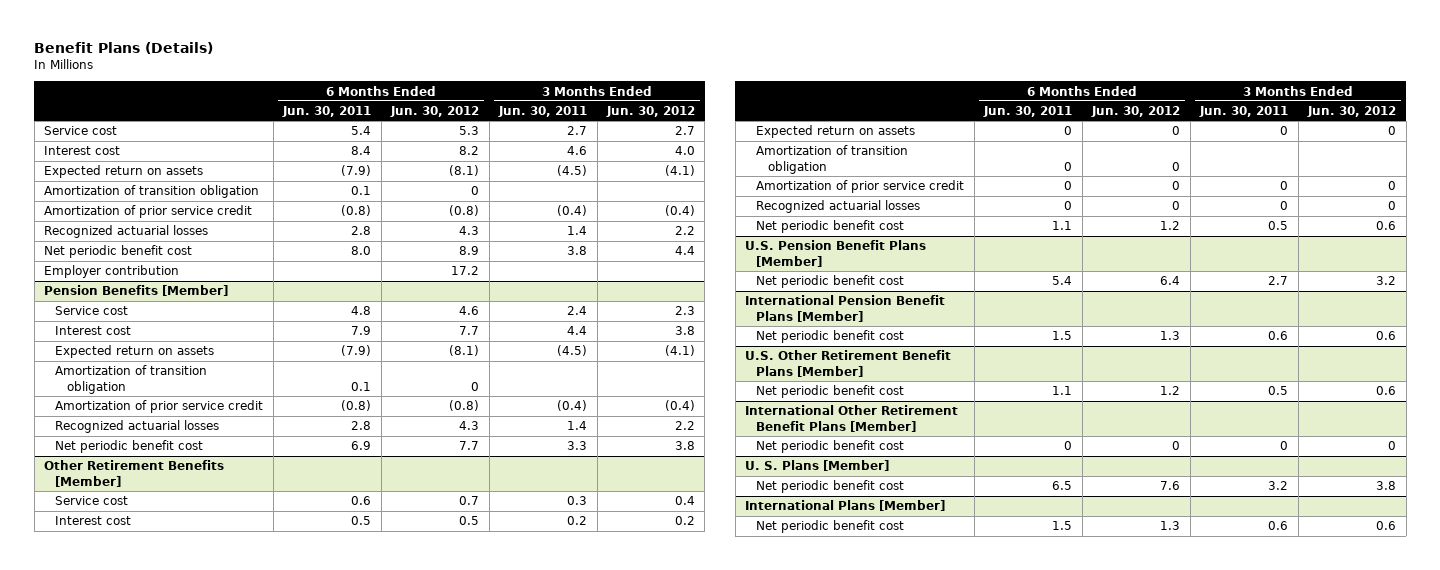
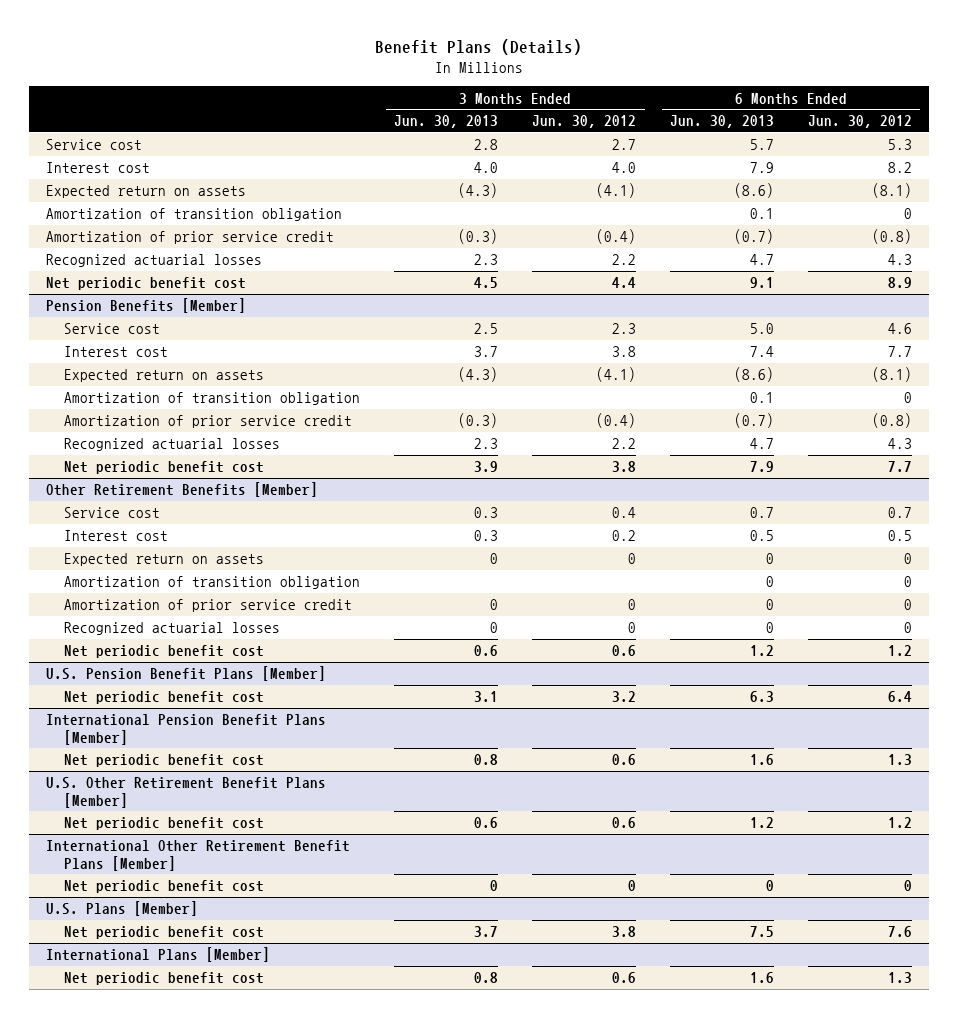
[282,106,372,118] Jun. 30, 2011 -> none
[498,106,588,118] Jun. 30, 2011 -> none
none -> [394,115,499,129] Jun. 30, 2013
none -> [670,115,775,129] Jun. 30, 2013
[43,265,179,279] Employer contribution -> none
[745,460,890,472] U. S. Plans [Member] -> [45,901,198,917] U.S. Plans [Member]

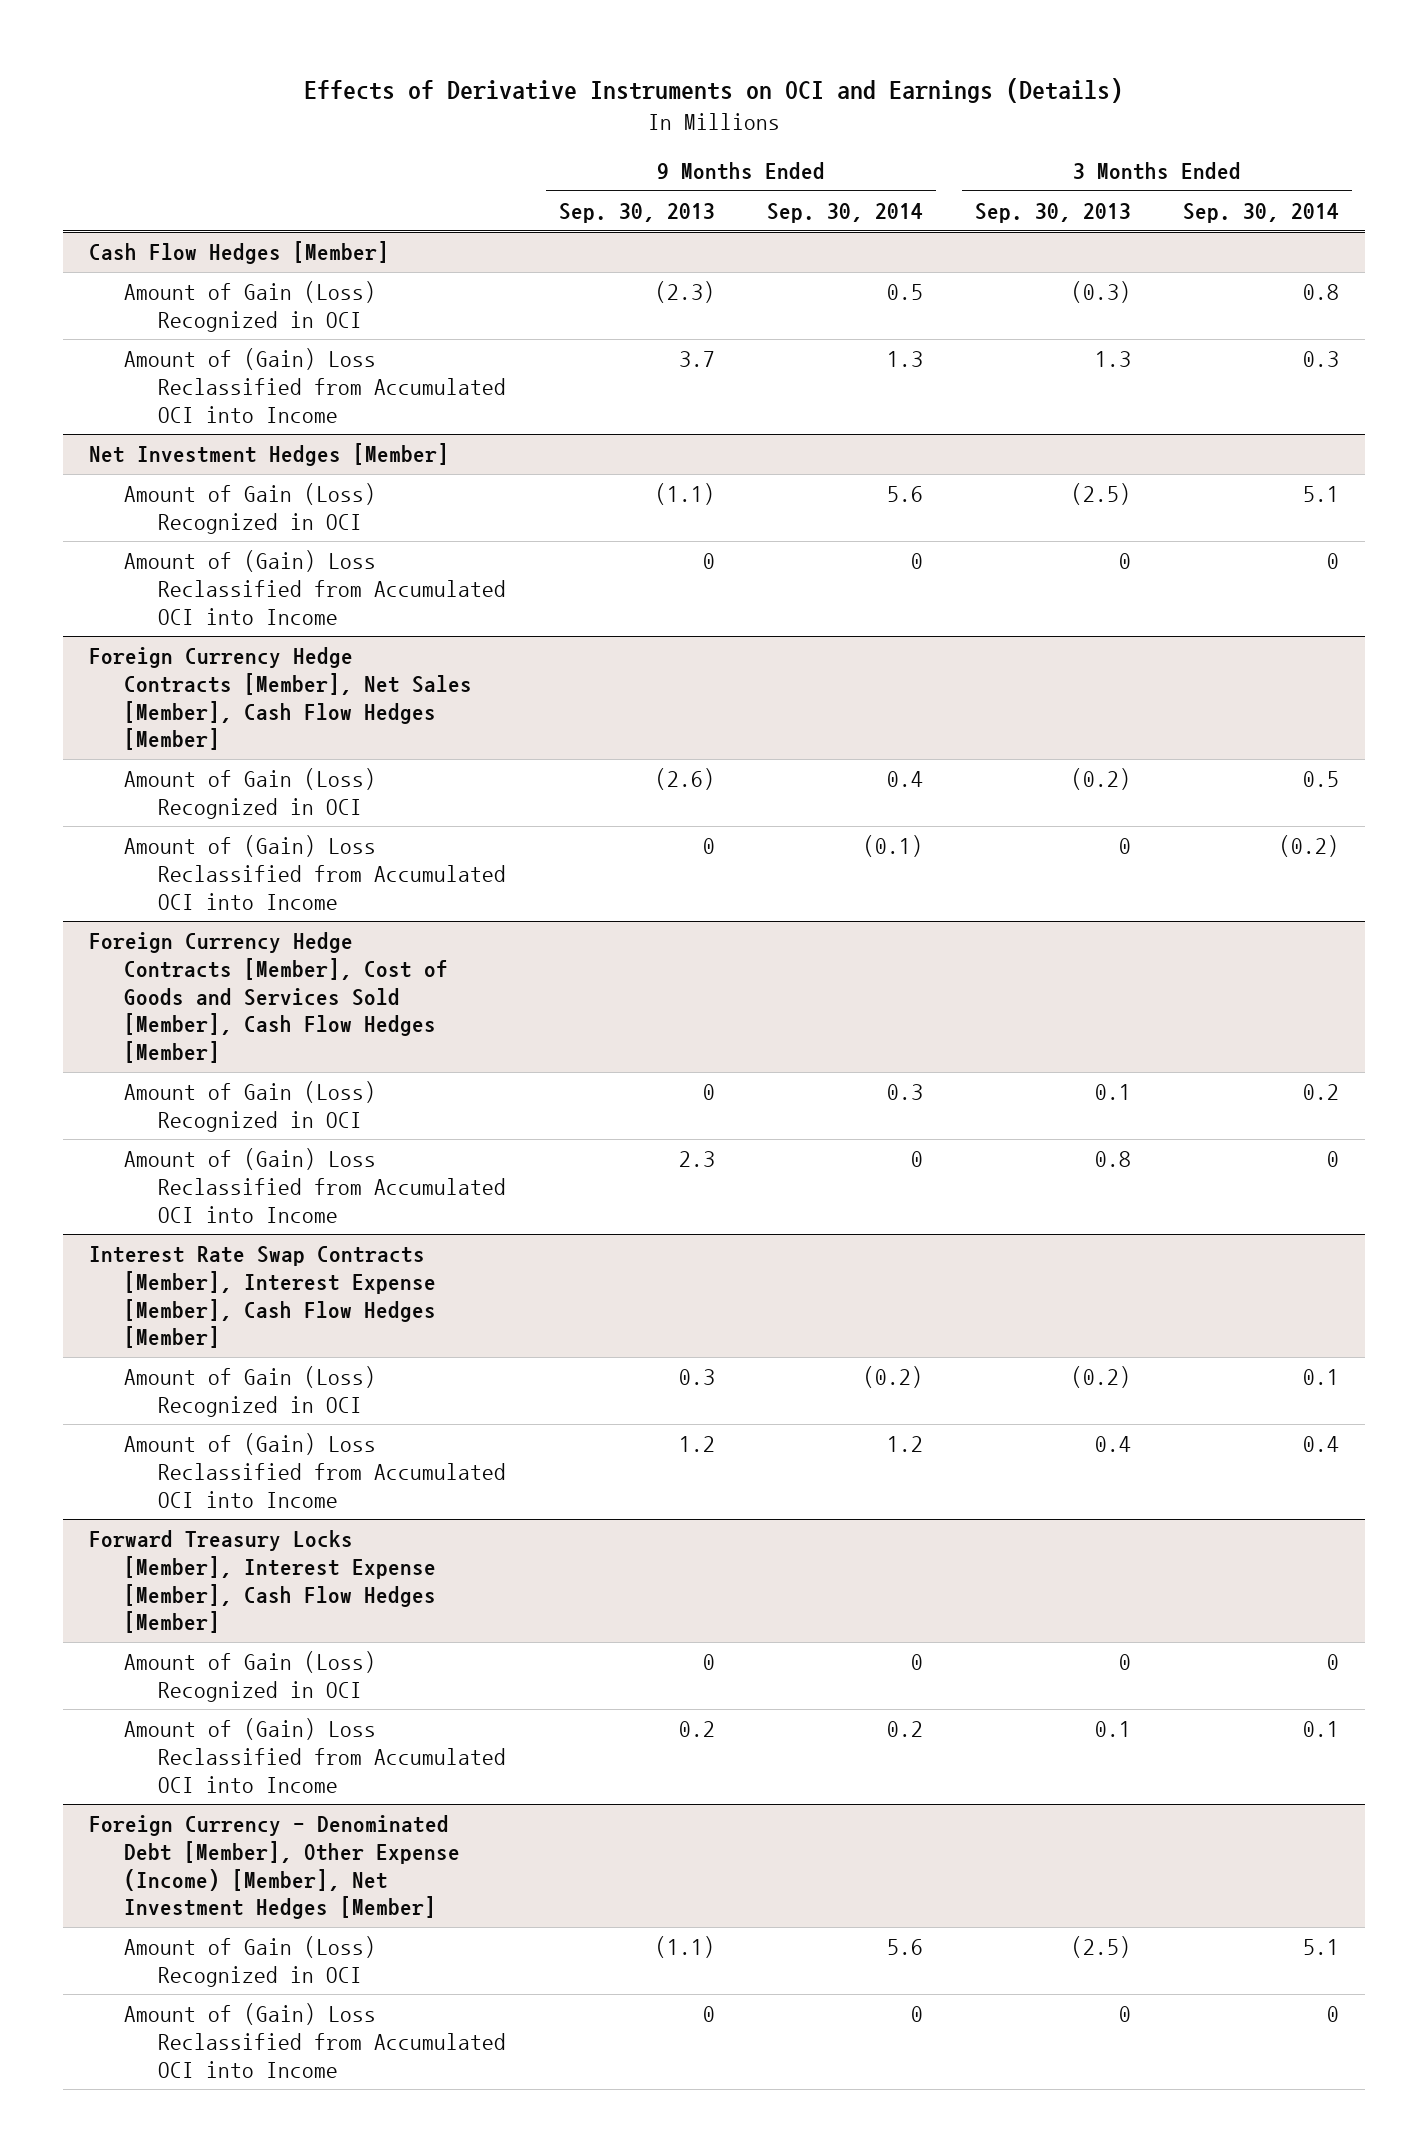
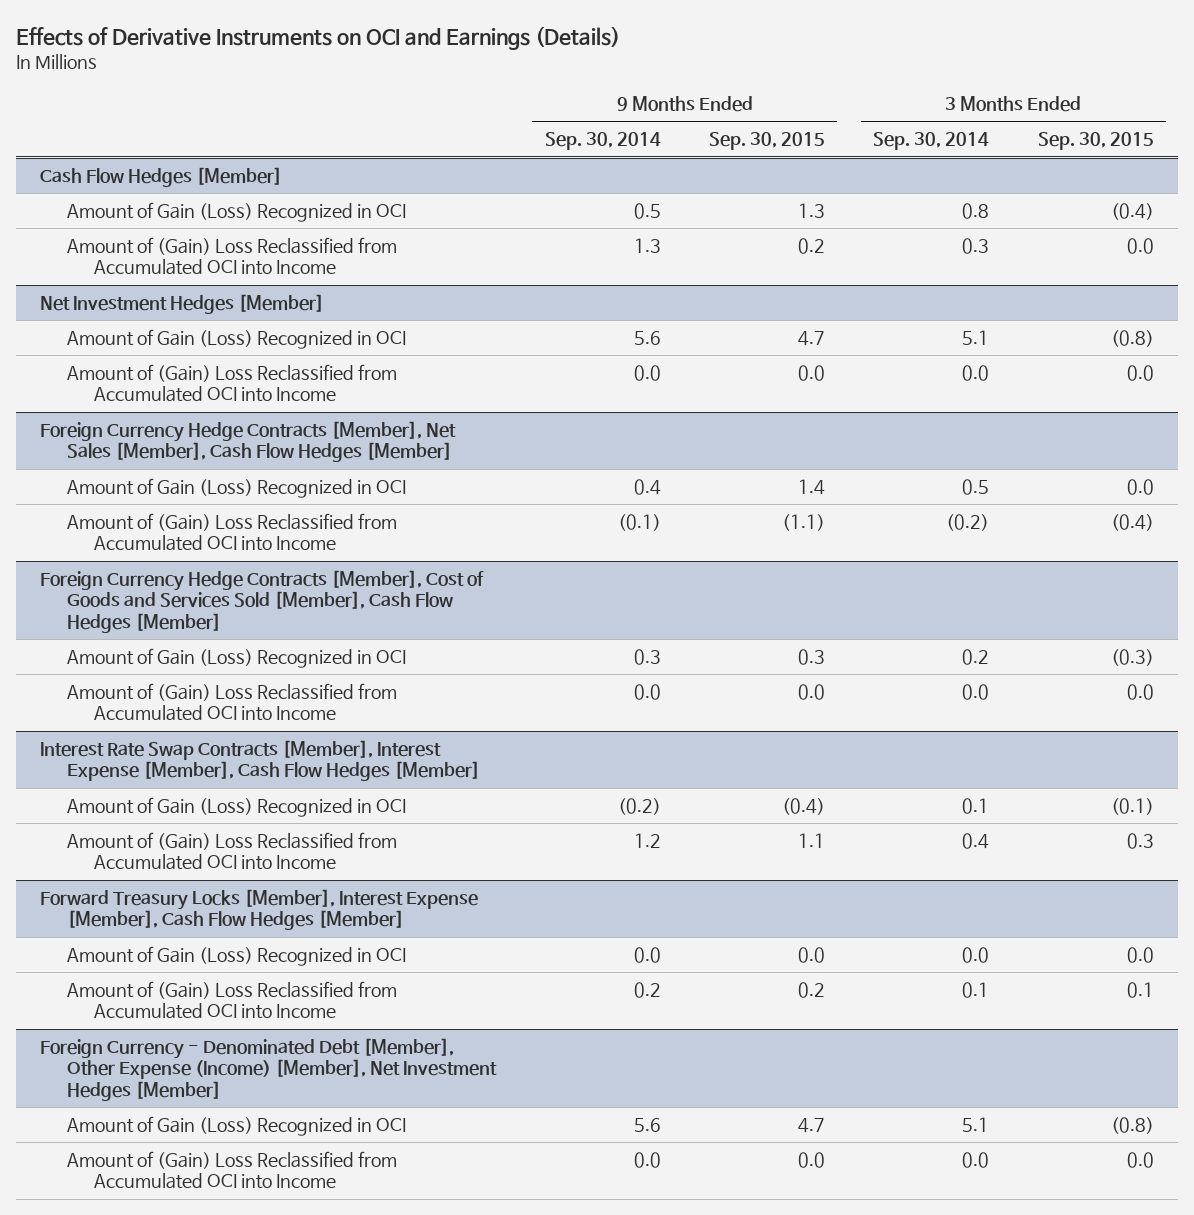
[558,203,715,224] Sep. 30, 2013 -> none
[974,203,1131,224] Sep. 30, 2013 -> none
none -> [708,132,825,151] Sep. 30, 2015
none -> [1037,132,1154,151] Sep. 30, 2015
[910,553,923,570] 0 -> [633,365,661,382] 0.0
[1326,553,1339,570] 0 -> [962,365,990,382] 0.0
[910,1151,923,1168] 0 -> [633,684,661,701] 0.0
[1326,1151,1339,1168] 0 -> [962,684,990,701] 0.0
[910,1654,923,1671] 0 -> [633,947,661,964] 0.0
[1326,1654,1339,1671] 0 -> [962,947,990,964] 0.0
[910,2006,923,2023] 0 -> [633,1152,661,1169] 0.0
[1326,2006,1339,2023] 0 -> [962,1152,990,1169] 0.0

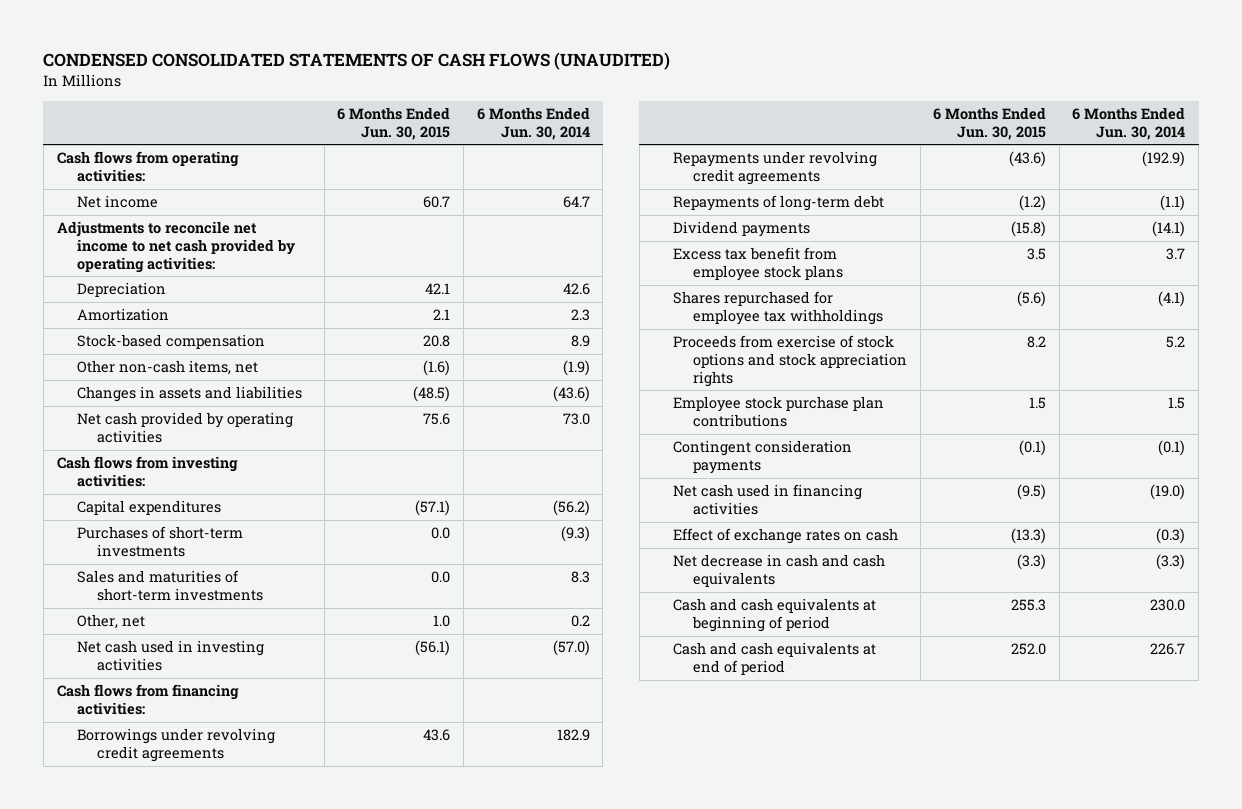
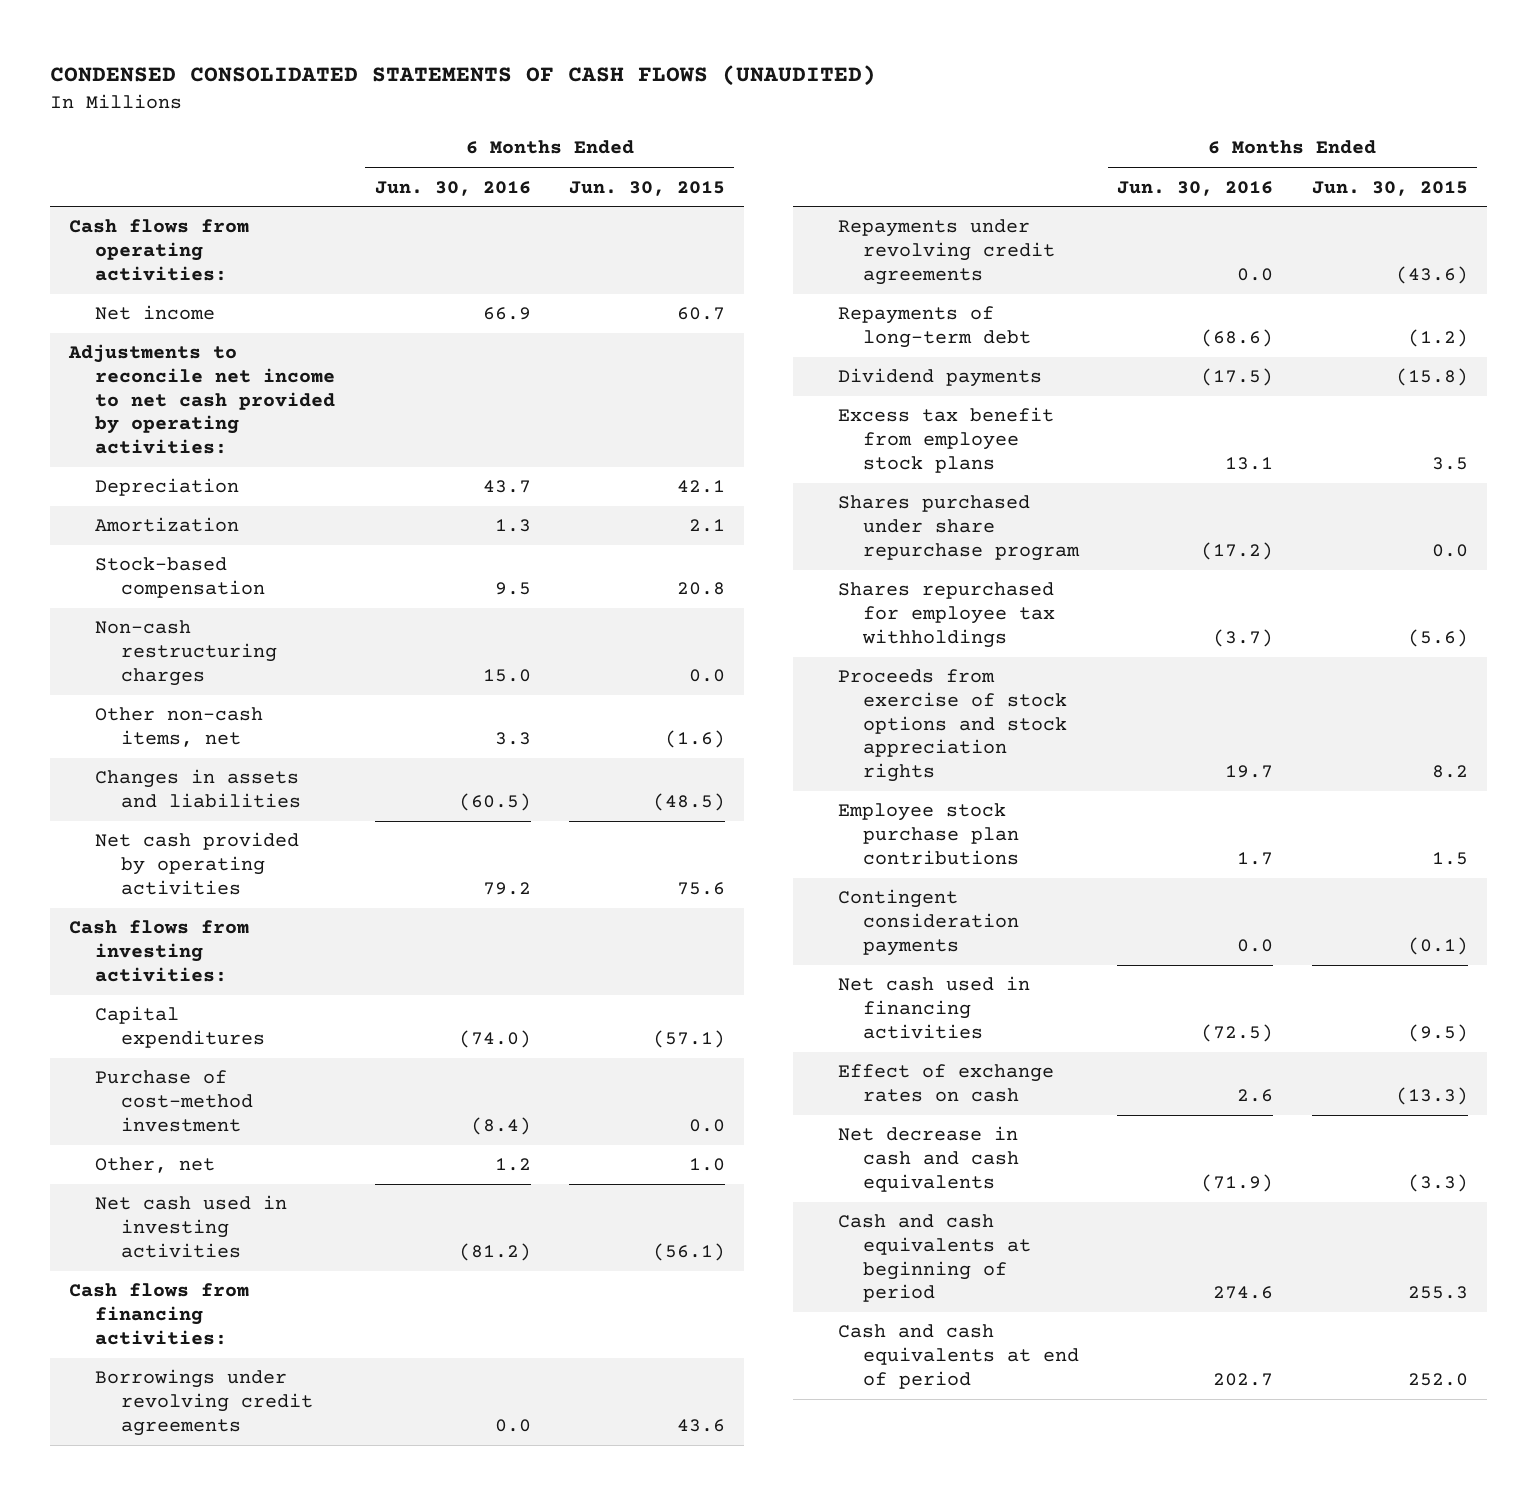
[476,106,590,140] 6 Months Ended Jun. 30, 2014 -> none
none -> [374,180,531,196] Jun. 30, 2016
none -> [94,620,277,686] Non-cash restructuring charges
[76,526,243,557] Purchases of short-term investments -> none
[76,570,264,601] Sales and maturities of short-term investments -> none
none -> [94,1070,253,1132] Purchase of cost-method investment
none -> [837,495,1081,561] Shares purchased under share repurchase program

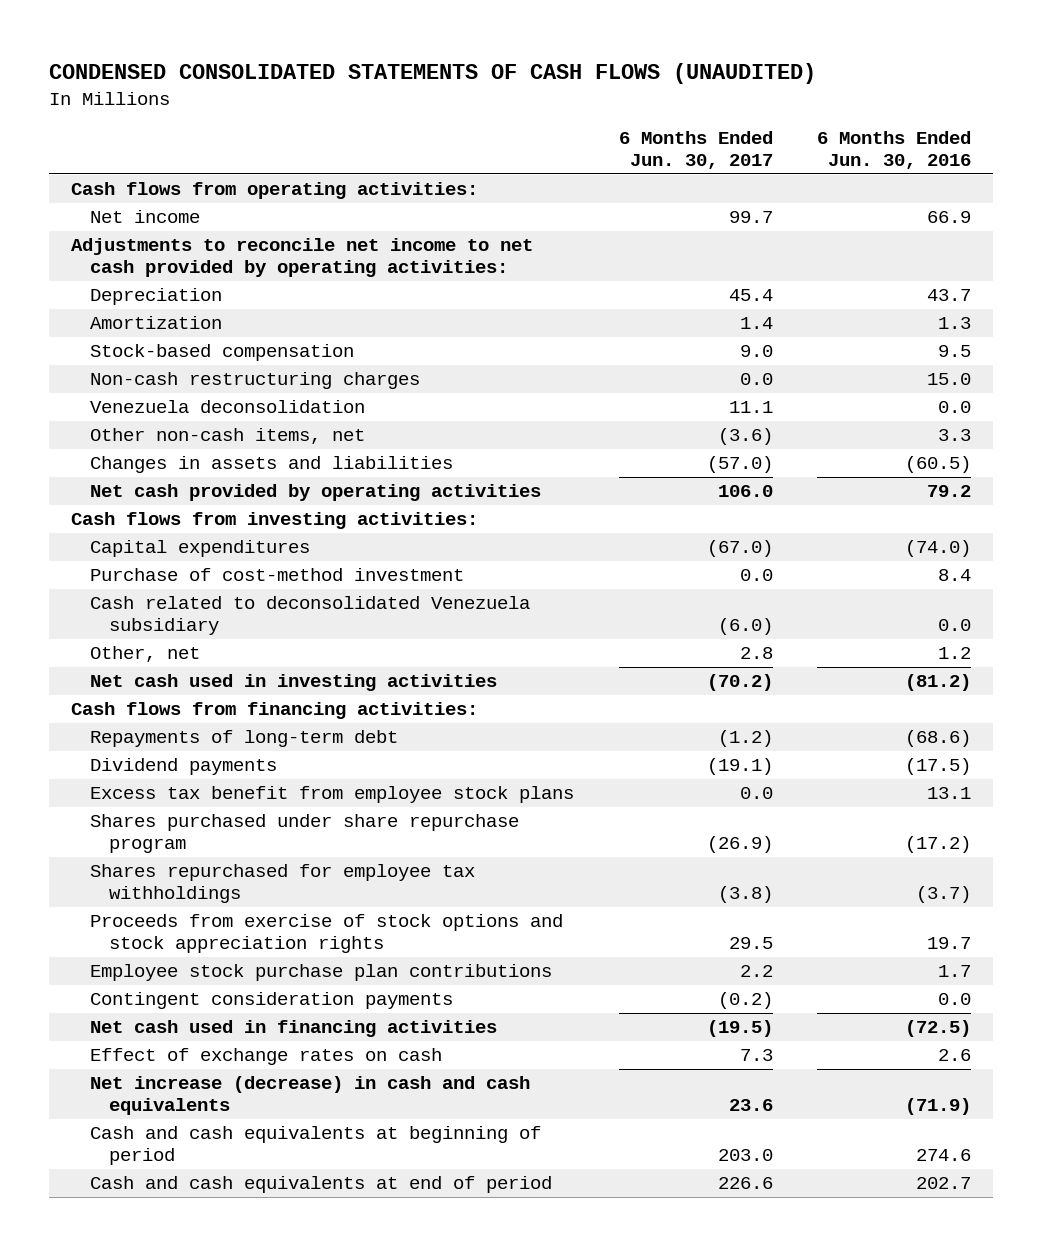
[568,180,725,196] Jun. 30, 2015 -> none
none -> [618,130,773,170] 6 Months Ended Jun. 30, 2017
none -> [90,400,366,414] Venezuela deconsolidation
[470,1116,531,1135] (8.4) -> [937,569,971,582] 8.4
none -> [90,596,531,636] Cash related to deconsolidated Venezuela subsidiary
[94,1369,313,1436] Borrowings under revolving credit agreements -> none
[837,219,1056,285] Repayments under revolving credit agreements -> none
[837,1126,1020,1192] Net decrease in cash and cash equivalents -> [90,1076,531,1116] Net increase (decrease) in cash and cash equivalents

